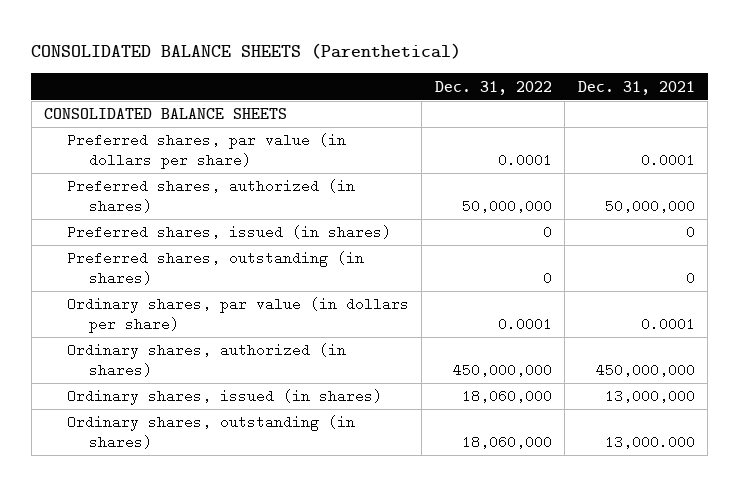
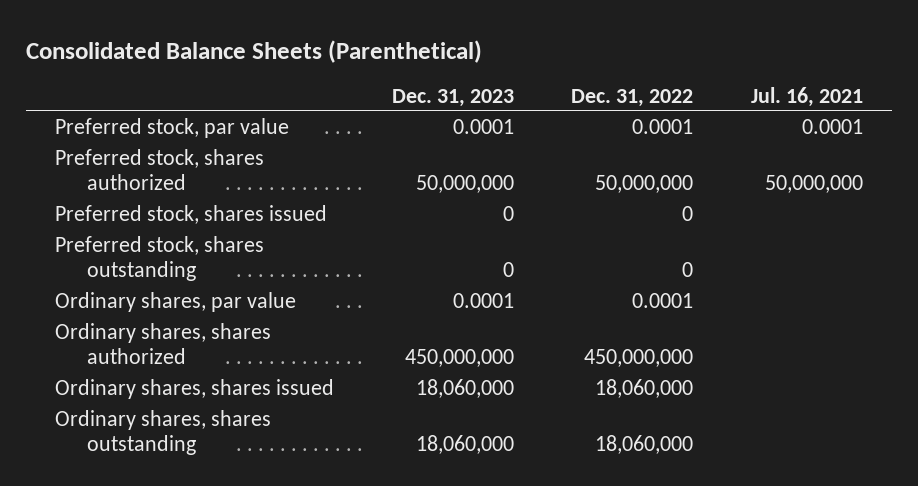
[31,42,462,59] CONSOLIDATED BALANCE SHEETS (Parenthetical) -> [25,39,482,63] Consolidated Balance Sheets (Parenthetical)
[577,80,695,95] Dec. 31, 2021 -> none
none -> [391,88,514,107] Dec. 31, 2023
none -> [751,86,864,107] Jul. 16, 2021
[44,108,288,120] CONSOLIDATED BALANCE SHEETS -> none
[66,133,346,169] Preferred shares, par value (in dollars per share) -> [54,118,289,139] Preferred stock, par value
[66,179,355,213] Preferred shares, authorized (in shares) -> [54,149,264,191] Preferred stock, shares authorized
[66,225,391,240] Preferred shares, issued (in shares) -> [54,205,327,225] Preferred stock, shares issued
[66,251,364,285] Preferred shares, outstanding (in shares) -> [54,236,264,282] Preferred stock, shares outstanding
[66,297,409,333] Ordinary shares, par value (in dollars per share) -> [54,292,296,313] Ordinary shares, par value
[66,343,346,377] Ordinary shares, authorized (in shares) -> [54,323,271,365] Ordinary shares, shares authorized
[66,389,382,406] Ordinary shares, issued (in shares) -> [54,379,334,400] Ordinary shares, shares issued
[66,415,355,449] Ordinary shares, outstanding (in shares) -> [54,410,271,456] Ordinary shares, shares outstanding

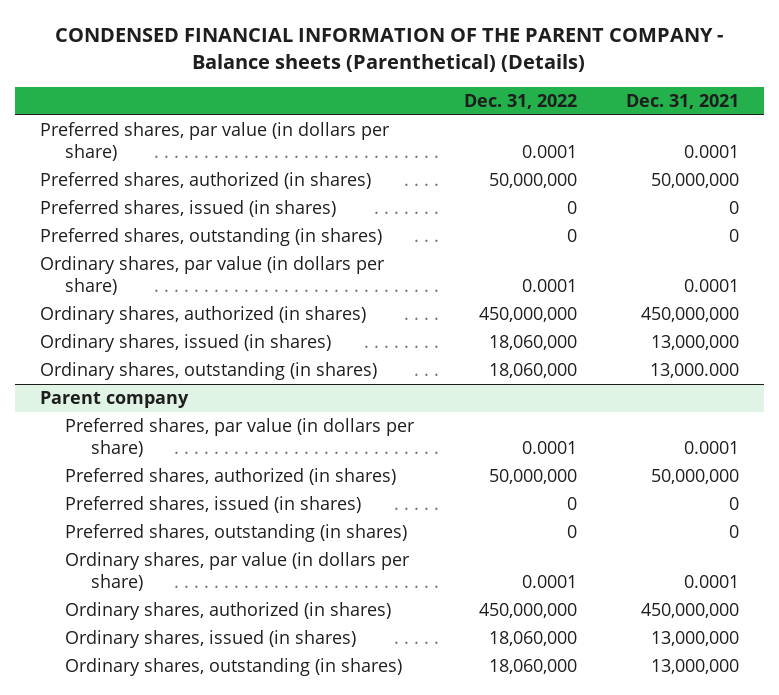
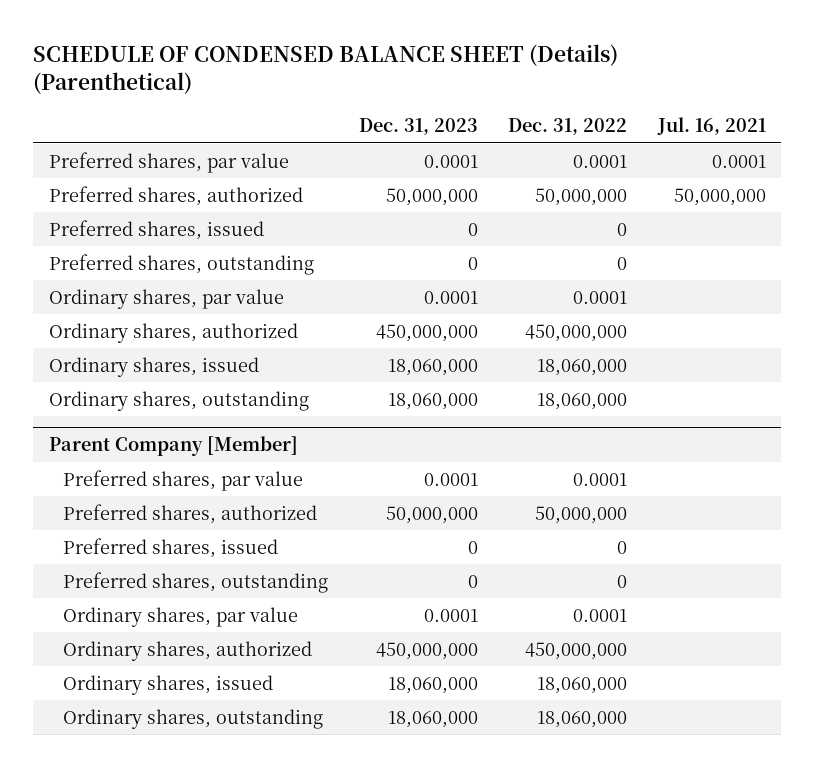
[55,28,724,73] CONDENSED FINANCIAL INFORMATION OF THE PARENT COMPANY - Balance sheets (Parenthetical) (Details) -> [33,43,619,95] SCHEDULE OF CONDENSED BALANCE SHEET (Details) (Parenthetical)
[626,94,740,110] Dec. 31, 2021 -> none
none -> [358,118,478,136] Dec. 31, 2023
none -> [656,117,766,136] Jul. 16, 2021
[39,122,390,161] Preferred shares, par value (in dollars per share) -> [48,151,289,173] Preferred shares, par value
[39,172,371,190] Preferred shares, authorized (in shares) -> [48,185,303,206] Preferred shares, authorized
[39,200,336,218] Preferred shares, issued (in shares) -> [48,219,264,240] Preferred shares, issued
[39,228,382,247] Preferred shares, outstanding (in shares) -> [48,253,314,275] Preferred shares, outstanding
[39,256,385,295] Ordinary shares, par value (in dollars per share) -> [48,288,284,309] Ordinary shares, par value
[39,306,366,325] Ordinary shares, authorized (in shares) -> [48,322,298,343] Ordinary shares, authorized
[39,334,331,353] Ordinary shares, issued (in shares) -> [48,356,259,377] Ordinary shares, issued
[39,362,377,381] Ordinary shares, outstanding (in shares) -> [48,390,309,411] Ordinary shares, outstanding
[39,391,189,409] Parent company -> [48,436,298,457] Parent Company [Member]
[65,418,416,457] Preferred shares, par value (in dollars per share) -> [63,469,304,491] Preferred shares, par value
[65,468,397,486] Preferred shares, authorized (in shares) -> [63,503,318,524] Preferred shares, authorized
[65,496,362,514] Preferred shares, issued (in shares) -> [63,537,279,558] Preferred shares, issued
[65,524,408,543] Preferred shares, outstanding (in shares) -> [63,571,329,593] Preferred shares, outstanding
[65,552,411,591] Ordinary shares, par value (in dollars per share) -> [63,606,299,627] Ordinary shares, par value
[65,602,392,621] Ordinary shares, authorized (in shares) -> [63,640,313,661] Ordinary shares, authorized
[65,630,357,649] Ordinary shares, issued (in shares) -> [63,674,274,695] Ordinary shares, issued
[65,658,403,677] Ordinary shares, outstanding (in shares) -> [63,708,324,729] Ordinary shares, outstanding

